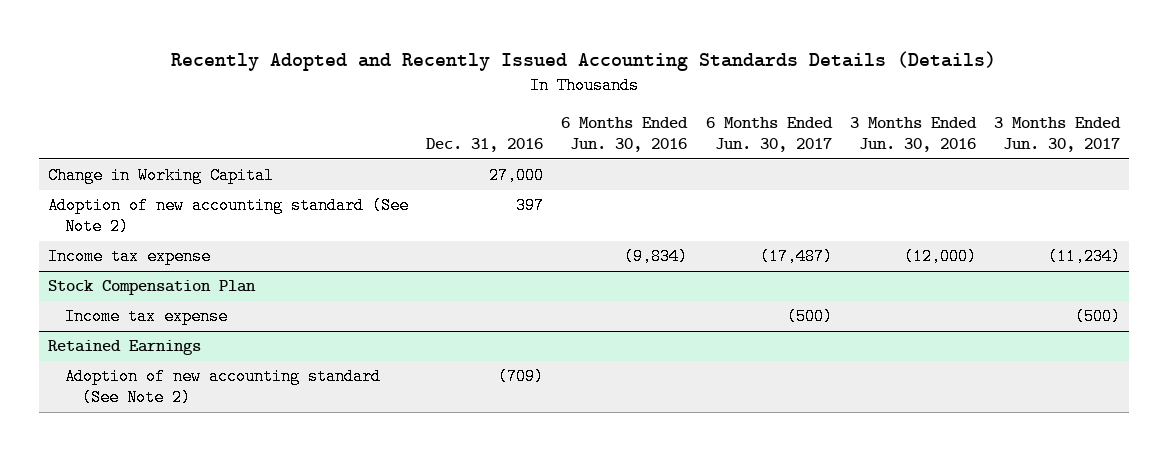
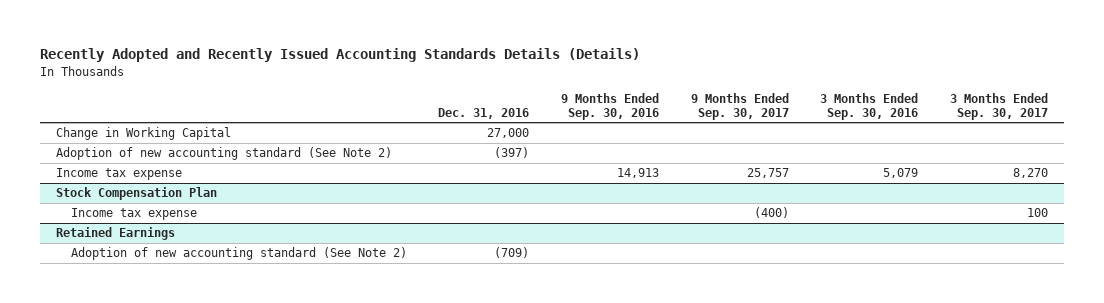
[561,117,689,153] 6 Months Ended Jun. 30, 2016 -> none
[705,117,833,153] 6 Months Ended Jun. 30, 2017 -> none
[850,117,978,153] 3 Months Ended Jun. 30, 2016 -> none
[994,117,1122,153] 3 Months Ended Jun. 30, 2017 -> none
none -> [560,92,659,120] 9 Months Ended Sep. 30, 2016
none -> [690,92,789,120] 9 Months Ended Sep. 30, 2017
none -> [820,92,919,120] 3 Months Ended Sep. 30, 2016
none -> [949,92,1048,120] 3 Months Ended Sep. 30, 2017
[516,197,545,215] 397 -> [494,147,530,159] (397)

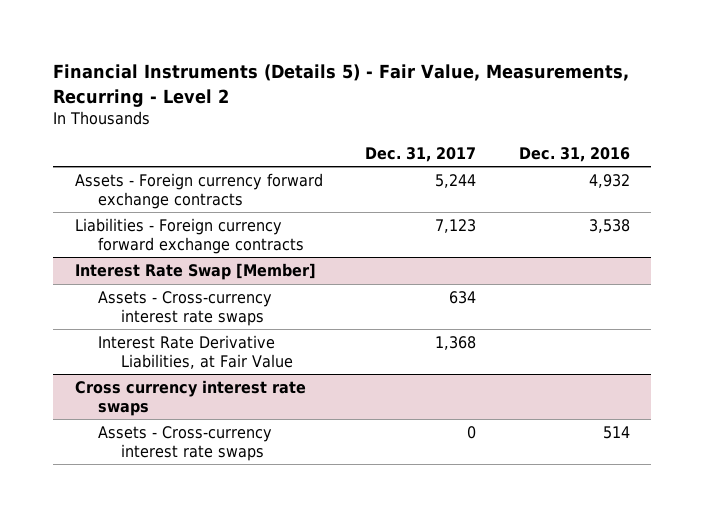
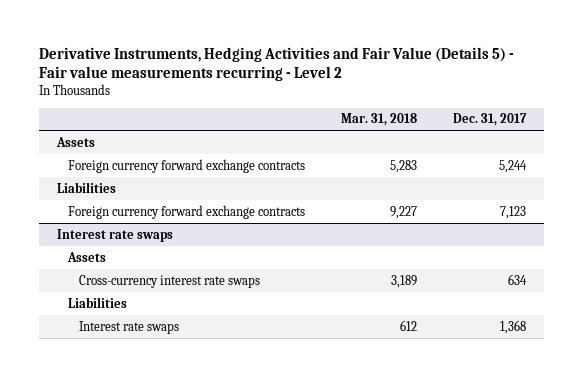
[53,63,630,107] Financial Instruments (Details 5) - Fair Value, Measurements, Recurring - Level 2 -> [39,46,515,82] Derivative Instruments, Hedging Activities and Fair Value (Details 5) - Fair value measurements recurring - Level 2
[518,146,630,162] Dec. 31, 2016 -> none
none -> [341,113,418,127] Mar. 31, 2018
[74,380,306,416] Cross currency interest rate swaps -> none
[98,426,273,461] Assets - Cross-currency interest rate swaps -> none
none -> [56,136,96,147] Assets
[74,173,323,209] Assets - Foreign currency forward exchange contracts -> [68,158,306,173] Foreign currency forward exchange contracts
none -> [57,181,117,193] Liabilities
[74,218,305,254] Liabilities - Foreign currency forward exchange contracts -> [68,204,306,219] Foreign currency forward exchange contracts
[74,263,316,281] Interest Rate Swap [Member] -> [57,228,174,242] Interest rate swaps
none -> [67,251,107,262] Assets
[98,291,273,326] Assets - Cross-currency interest rate swaps -> [78,274,260,288] Cross-currency interest rate swaps
none -> [68,296,128,308] Liabilities
[98,335,294,369] Interest Rate Derivative Liabilities, at Fair Value -> [78,320,179,334] Interest rate swaps

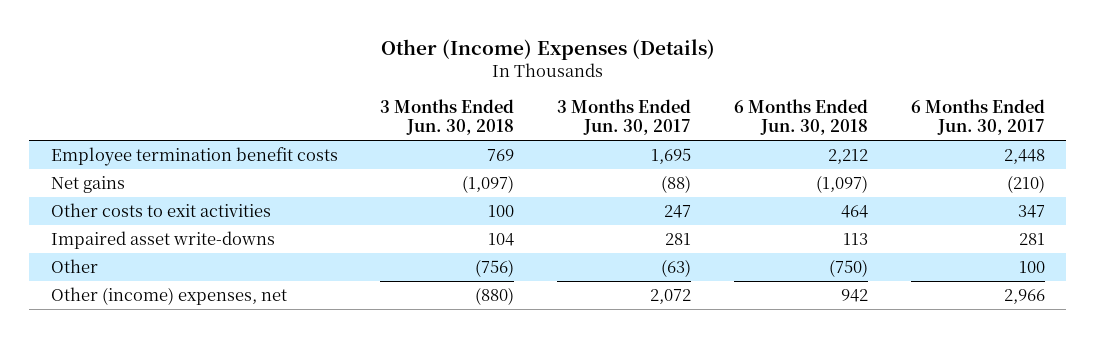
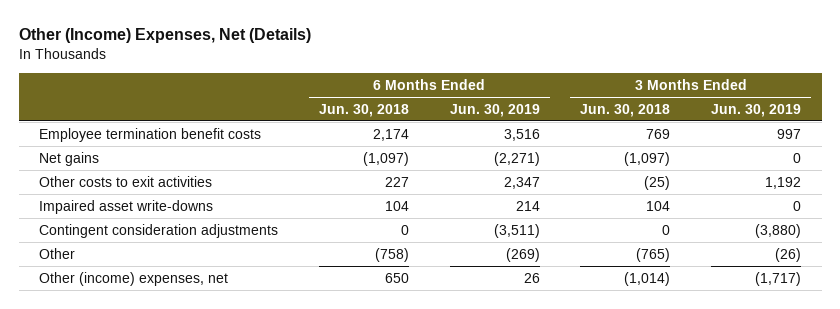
[380,38,715,60] Other (Income) Expenses (Details) -> [18,28,311,44] Other (Income) Expenses, Net (Details)
[557,98,692,136] 3 Months Ended Jun. 30, 2017 -> none
[910,98,1045,136] 6 Months Ended Jun. 30, 2017 -> none
none -> [449,103,540,117] Jun. 30, 2019
none -> [711,103,802,117] Jun. 30, 2019
[827,148,868,164] 2,212 -> [372,128,409,141] 2,174
[488,204,515,217] 100 -> [644,175,671,190] (25)
[840,204,868,218] 464 -> [384,176,409,187] 227
[842,232,868,245] 113 -> [384,200,409,211] 104
none -> [39,223,279,238] Contingent consideration adjustments
[475,258,515,277] (756) -> [636,247,671,262] (765)
[828,258,868,277] (750) -> [374,247,409,262] (758)
[475,286,515,305] (880) -> [624,271,671,286] (1,014)
[840,288,868,302] 942 -> [384,272,409,283] 650

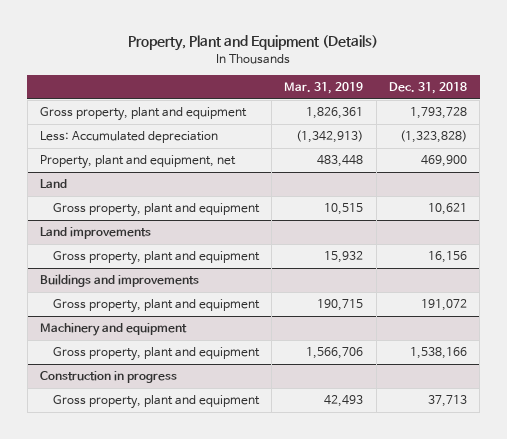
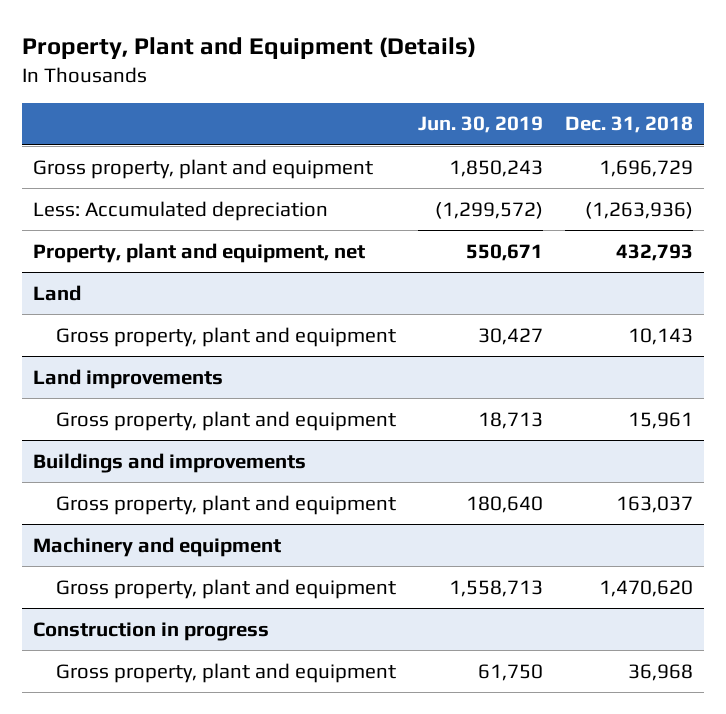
[284,82,364,95] Mar. 31, 2019 -> none
none -> [418,116,544,134] Jun. 30, 2019
[409,107,467,120] 1,793,728 -> [599,159,694,177] 1,696,729
[399,130,467,144] (1,323,828) -> [585,201,694,219] (1,263,936)
[420,155,467,168] 469,900 -> [616,243,694,261] 432,793
[427,203,467,216] 10,621 -> [628,327,694,345] 10,143
[427,251,467,264] 16,156 -> [628,411,694,429] 15,961
[420,299,467,312] 191,072 -> [616,495,694,513] 163,037
[409,347,467,360] 1,538,166 -> [599,579,694,597] 1,470,620
[427,395,467,408] 37,713 -> [628,663,694,681] 36,968

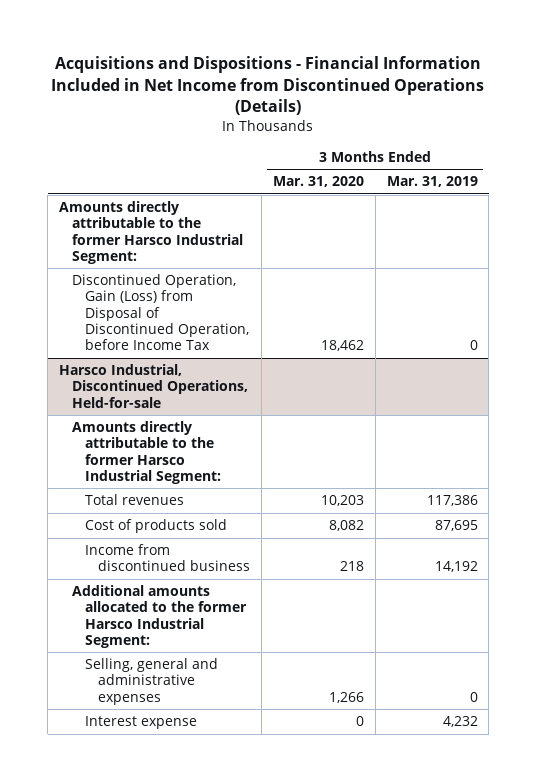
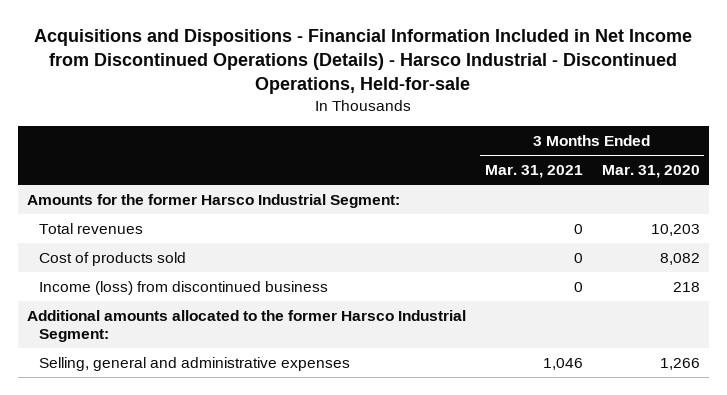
[51,56,485,116] Acquisitions and Dispositions - Financial Information Included in Net Income from Discontinued Operations (Details) -> [34,28,693,95] Acquisitions and Dispositions - Financial Information Included in Net Income from Discontinued Operations (Details) - Harsco Industrial - Discontinued Operations, Held-for-sale
[386,176,478,188] Mar. 31, 2019 -> none
none -> [484,165,583,179] Mar. 31, 2021
[72,274,250,351] Discontinued Operation, Gain (Loss) from Disposal of Discontinued Operation, before Income Tax -> none
[59,364,249,408] Harsco Industrial, Discontinued Operations, Held-for-sale -> none
[72,421,222,484] Amounts directly attributable to the former Harsco Industrial Segment: -> none
[59,201,244,264] Amounts directly attributable to the former Harsco Industrial Segment: -> [27,193,401,208] Amounts for the former Harsco Industrial Segment:
[85,544,251,572] Income from discontinued business -> [39,280,329,295] Income (loss) from discontinued business
[85,716,198,730] Interest expense -> none

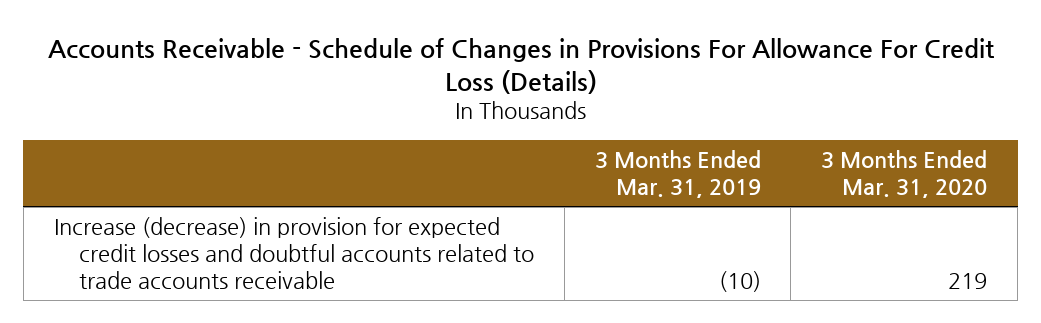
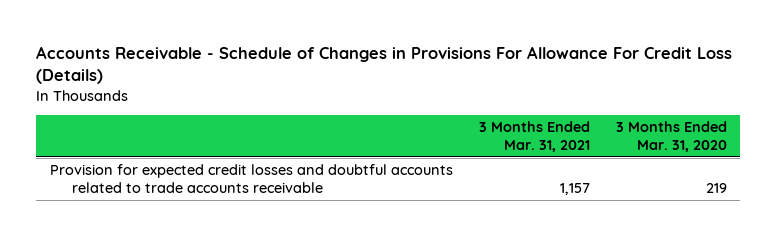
[594,150,761,198] 3 Months Ended Mar. 31, 2019 -> none
none -> [478,121,590,152] 3 Months Ended Mar. 31, 2021
[53,217,534,289] Increase (decrease) in provision for expected credit losses and doubtful accounts related to trade accounts receivable -> [49,164,453,193] Provision for expected credit losses and doubtful accounts related to trade accounts receivable

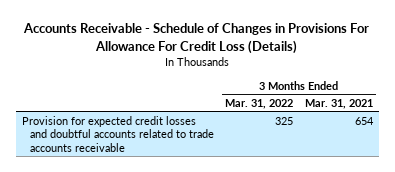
[615,121,727,152] 3 Months Ended Mar. 31, 2020 -> none
none -> [225,98,294,109] Mar. 31, 2022
[559,182,590,195] 1,157 -> [355,116,375,125] 654

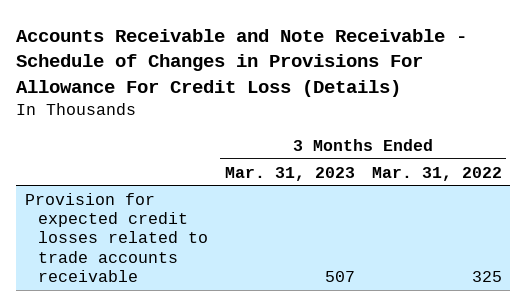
[23,23,370,54] Accounts Receivable - Schedule of Changes in Provisions For Allowance For Credit Loss (Details) -> [15,28,467,97] Accounts Receivable and Note Receivable - Schedule of Changes in Provisions For Allowance For Credit Loss (Details)
[305,98,374,109] Mar. 31, 2021 -> none
none -> [224,166,355,181] Mar. 31, 2023
[21,115,214,152] Provision for expected credit losses and doubtful accounts related to trade accounts receivable -> [24,192,208,282] Provision for expected credit losses related to trade accounts receivable

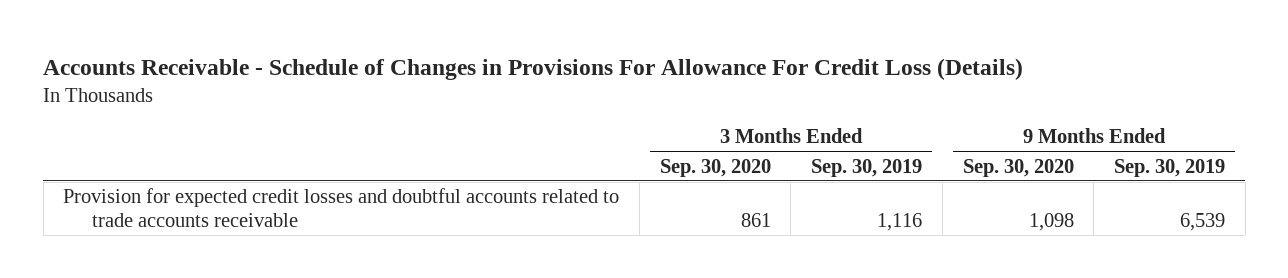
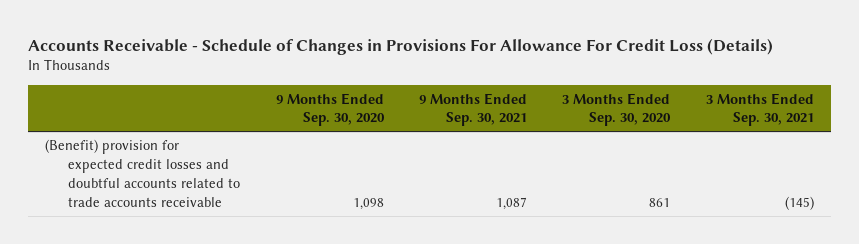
[811,158,923,177] Sep. 30, 2019 -> none
[1114,158,1226,177] Sep. 30, 2019 -> none
none -> [418,92,527,127] 9 Months Ended Sep. 30, 2021
none -> [705,92,814,127] 3 Months Ended Sep. 30, 2021
[63,188,620,228] Provision for expected credit losses and doubtful accounts related to trade accounts receivable -> [45,139,241,207] (Benefit) provision for expected credit losses and doubtful accounts related to trade accounts receivable

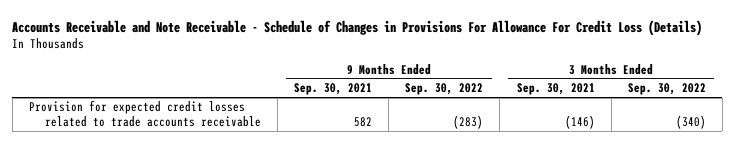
[27,37,773,55] Accounts Receivable - Schedule of Changes in Provisions For Allowance For Credit Loss (Details) -> [12,19,703,36] Accounts Receivable and Note Receivable - Schedule of Changes in Provisions For Allowance For Credit Loss (Details)
[275,92,385,127] 9 Months Ended Sep. 30, 2020 -> none
[562,92,672,127] 3 Months Ended Sep. 30, 2020 -> none
none -> [405,83,484,96] Sep. 30, 2022
none -> [627,83,706,96] Sep. 30, 2022
[45,139,241,207] (Benefit) provision for expected credit losses and doubtful accounts related to trade accounts receivable -> [29,100,261,128] Provision for expected credit losses related to trade accounts receivable
[495,196,527,210] 1,087 -> [354,117,373,128] 582
[784,195,814,210] (145) -> [564,115,595,130] (146)

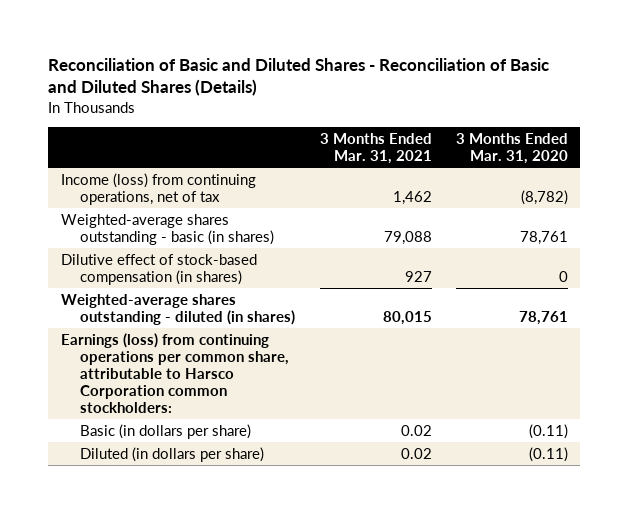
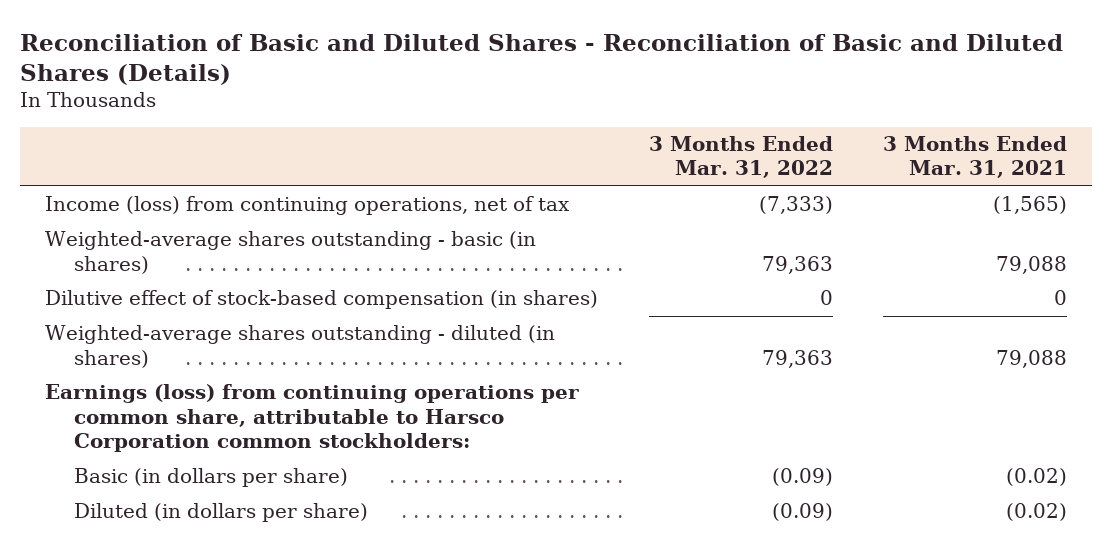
[455,132,568,164] 3 Months Ended Mar. 31, 2020 -> none
none -> [648,135,833,179] 3 Months Ended Mar. 31, 2022
[392,190,432,205] 1,462 -> [992,196,1067,215] (1,565)
[404,270,432,282] 927 -> [1053,290,1067,306] 0
[382,310,432,325] 80,015 -> [995,349,1067,368] 79,088
[400,424,432,436] 0.02 -> [1005,468,1067,487] (0.02)
[400,447,432,459] 0.02 -> [1005,503,1067,522] (0.02)

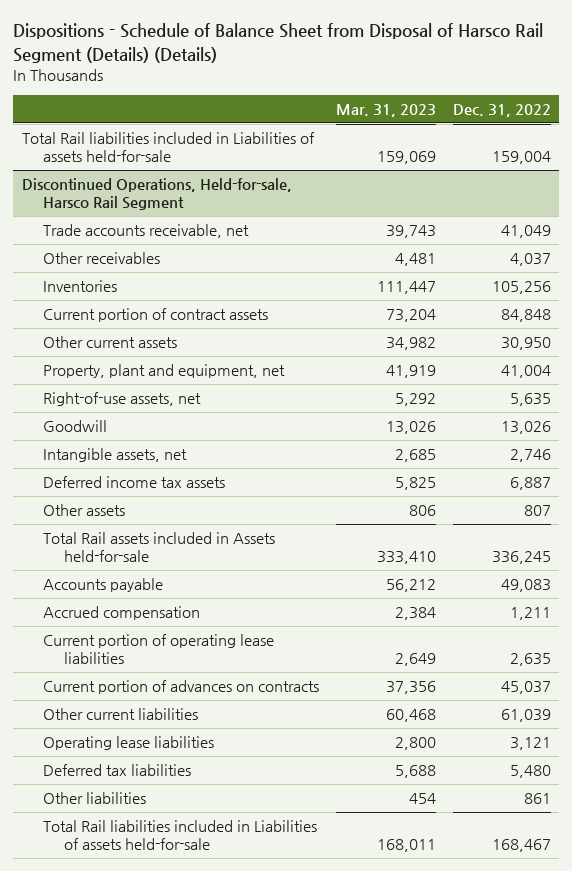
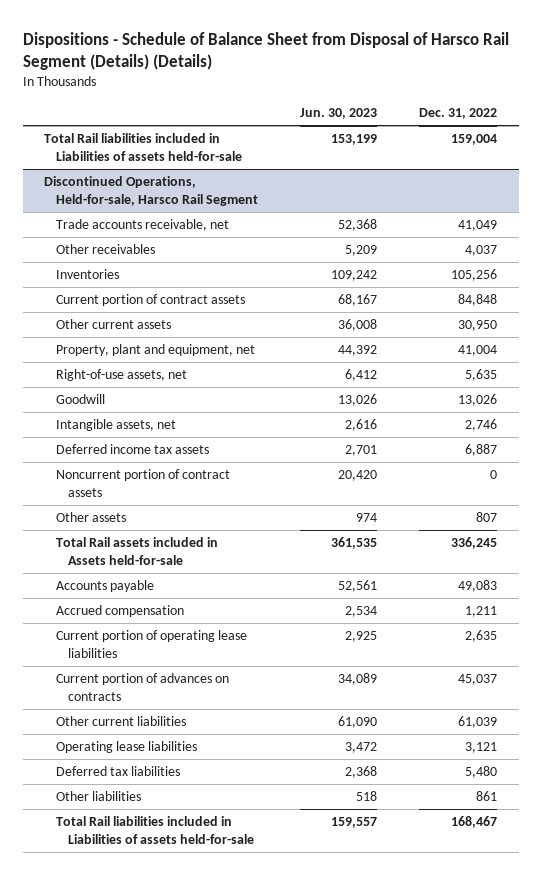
[335,103,436,117] Mar. 31, 2023 -> none
none -> [300,108,378,120] Jun. 30, 2023
none -> [55,469,230,498] Noncurrent portion of contract assets

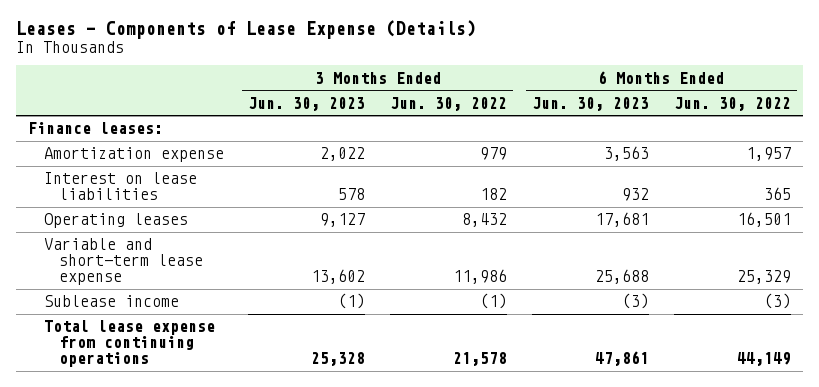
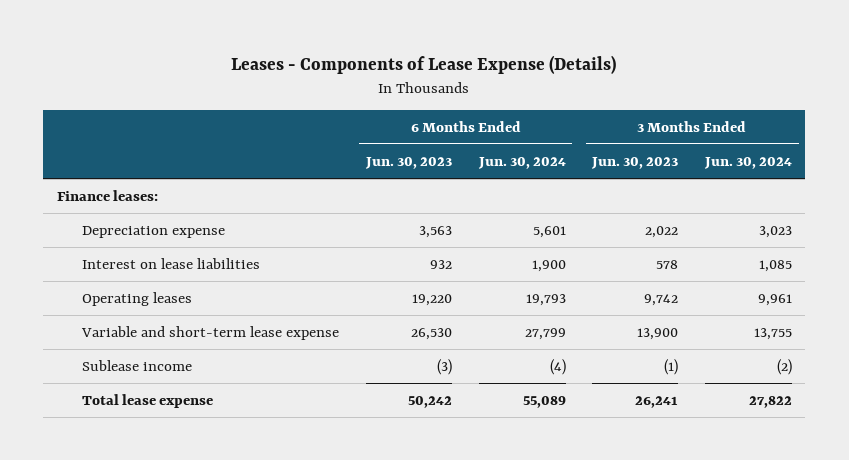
[390,96,508,111] Jun. 30, 2022 -> none
[673,96,791,111] Jun. 30, 2022 -> none
none -> [477,156,566,169] Jun. 30, 2024
none -> [703,156,792,169] Jun. 30, 2024
[43,147,224,163] Amortization expense -> [82,225,226,238] Depreciation expense
[320,213,366,228] 9,127 -> [644,293,679,306] 9,742
[594,212,649,228] 17,681 -> [411,293,452,306] 19,220
[311,269,366,285] 13,602 -> [637,327,679,340] 13,900
[594,269,649,285] 25,688 -> [410,327,452,340] 26,530
[43,320,215,368] Total lease expense from continuing operations -> [82,393,214,408] Total lease expense
[311,352,366,367] 25,328 -> [635,395,679,408] 26,241
[594,351,649,367] 47,861 -> [407,395,452,408] 50,242

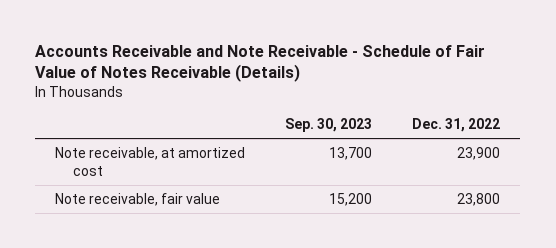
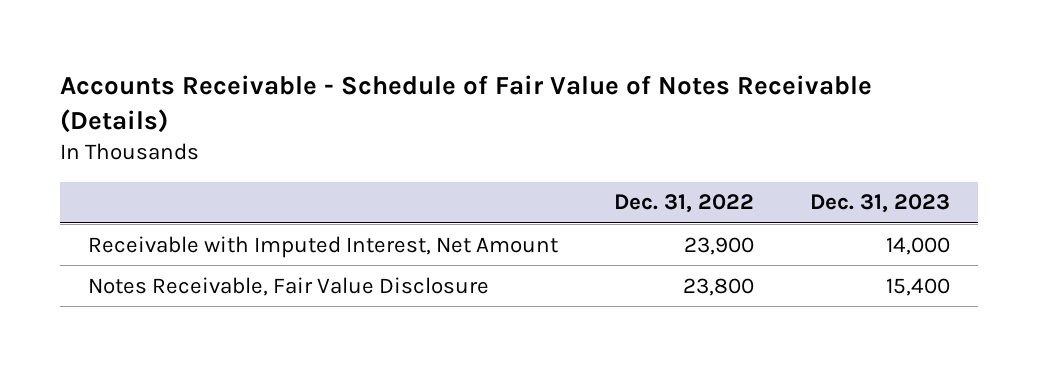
[35,44,486,83] Accounts Receivable and Note Receivable - Schedule of Fair Value of Notes Receivable (Details) -> [59,75,872,134] Accounts Receivable - Schedule of Fair Value of Notes Receivable (Details)
[285,118,373,133] Sep. 30, 2023 -> none
none -> [809,194,950,214] Dec. 31, 2023
[55,146,246,176] Note receivable, at amortized cost -> [87,235,558,258] Receivable with Imputed Interest, Net Amount
[55,192,221,206] Note receivable, fair value -> [87,276,489,296] Notes Receivable, Fair Value Disclosure

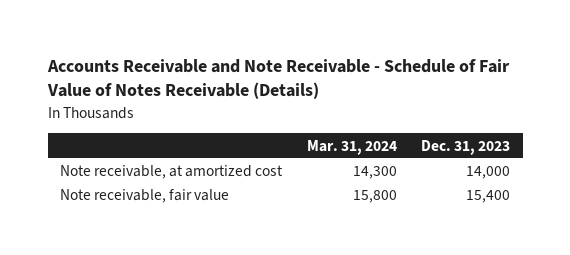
[59,75,872,134] Accounts Receivable - Schedule of Fair Value of Notes Receivable (Details) -> [46,58,510,100] Accounts Receivable and Note Receivable - Schedule of Fair Value of Notes Receivable (Details)
[613,194,754,214] Dec. 31, 2022 -> none
none -> [306,139,397,155] Mar. 31, 2024
[87,235,558,258] Receivable with Imputed Interest, Net Amount -> [59,165,283,180] Note receivable, at amortized cost
[87,276,489,296] Notes Receivable, Fair Value Disclosure -> [59,189,229,204] Note receivable, fair value

